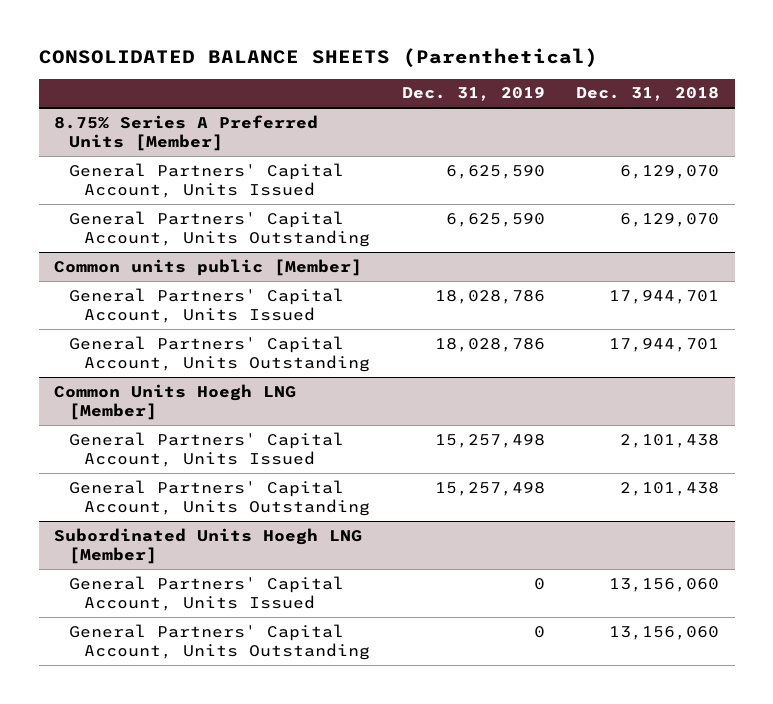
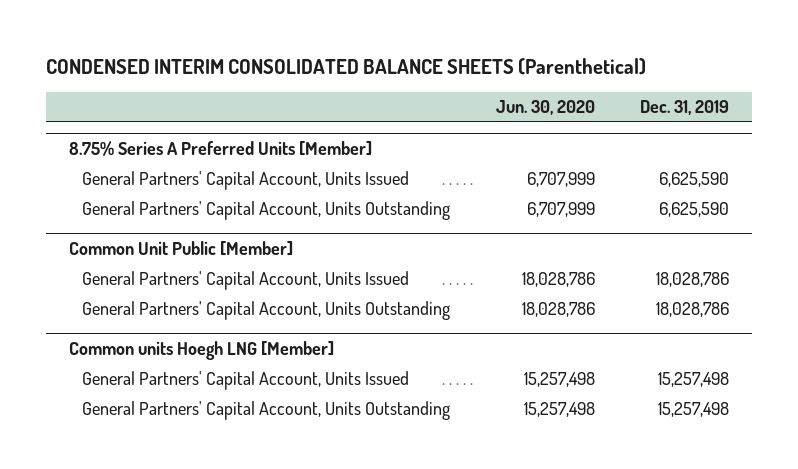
[38,47,598,67] CONSOLIDATED BALANCE SHEETS (Parenthetical) -> [45,57,646,75] CONDENSED INTERIM CONSOLIDATED BALANCE SHEETS (Parenthetical)
[576,87,720,102] Dec. 31, 2018 -> none
none -> [495,100,595,116] Jun. 30, 2020
[54,258,363,276] Common units public [Member] -> [68,240,293,256] Common Unit Public [Member]
[54,383,297,420] Common Units Hoegh LNG [Member] -> [68,340,334,360] Common units Hoegh LNG [Member]
[54,527,363,564] Subordinated Units Hoegh LNG [Member] -> none
[69,575,345,611] General Partners' Capital Account, Units Issued -> none
[69,623,371,660] General Partners' Capital Account, Units Outstanding -> none

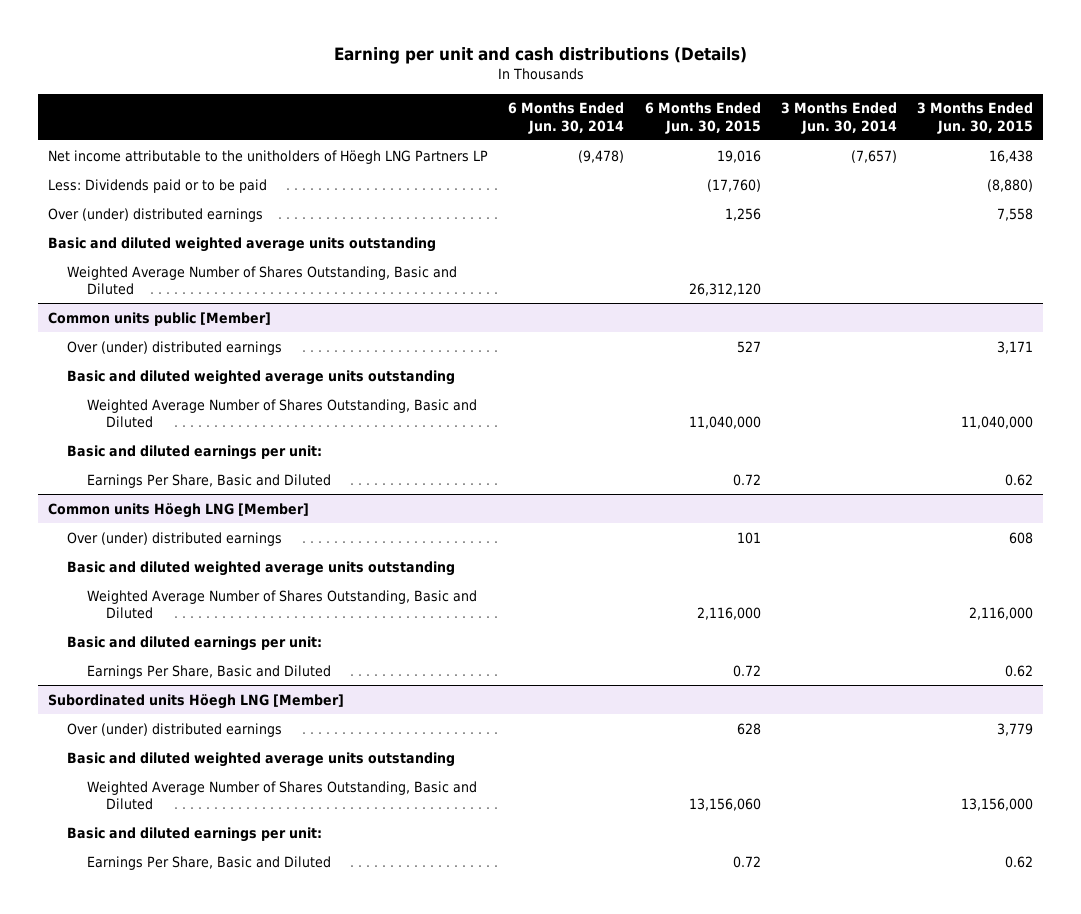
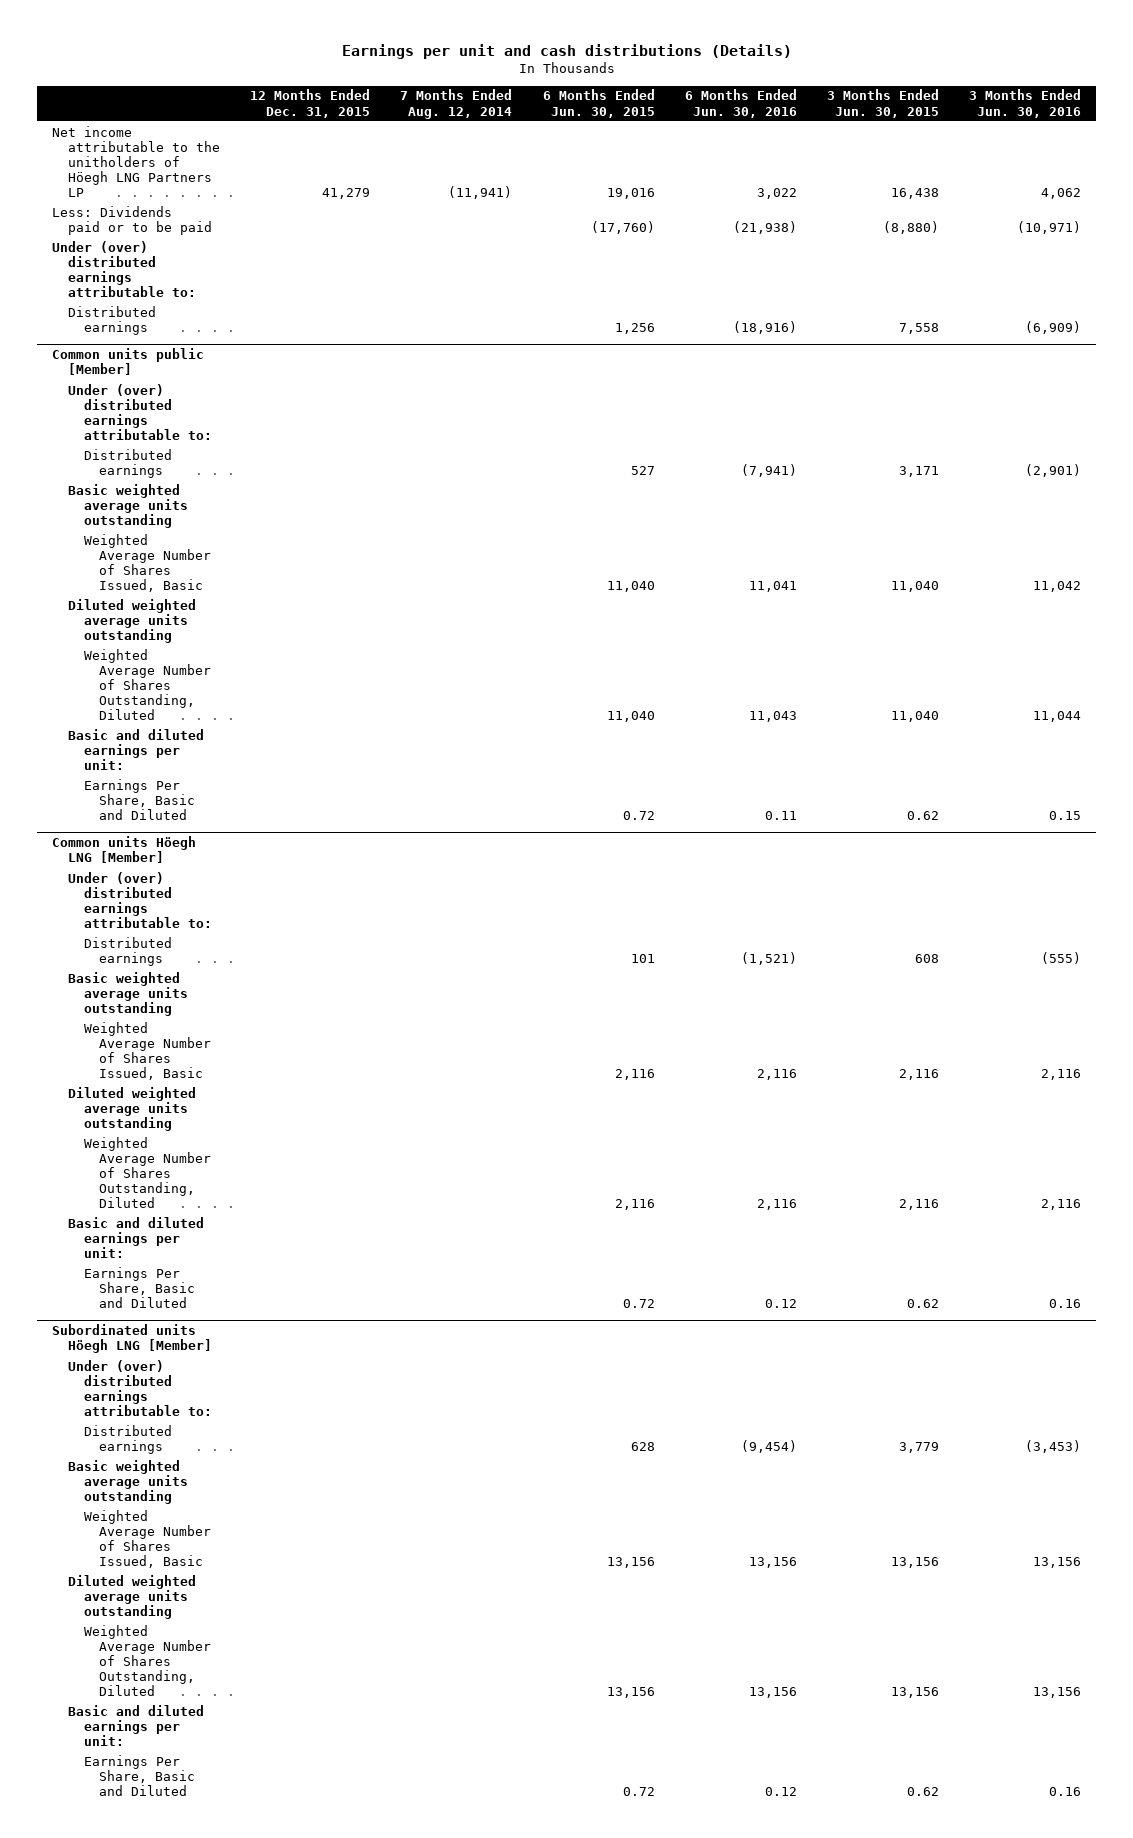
[333,47,747,65] Earning per unit and cash distributions (Details) -> [341,44,792,60] Earnings per unit and cash distributions (Details)
[508,102,625,134] 6 Months Ended Jun. 30, 2014 -> none
[780,102,897,134] 3 Months Ended Jun. 30, 2014 -> none
none -> [250,89,371,118] 12 Months Ended Dec. 31, 2015
none -> [400,89,513,119] 7 Months Ended Aug. 12, 2014
none -> [684,89,797,118] 6 Months Ended Jun. 30, 2016
none -> [969,89,1082,118] 3 Months Ended Jun. 30, 2016
[48,236,437,252] Basic and diluted weighted average units outstanding -> none
[67,265,458,296] Weighted Average Number of Shares Outstanding, Basic and Diluted -> none
none -> [51,240,196,297] Under (over) distributed earnings attributable to:
[48,207,264,222] Over (under) distributed earnings -> [67,305,156,335] Distributed earnings
none -> [67,383,212,440] Under (over) distributed earnings attributable to:
[67,340,283,355] Over (under) distributed earnings -> [83,448,172,478] Distributed earnings
none -> [67,483,188,528] Basic weighted average units outstanding
none -> [83,533,212,592] Weighted Average Number of Shares Issued, Basic
[67,369,456,385] Basic and diluted weighted average units outstanding -> [67,598,196,643] Diluted weighted average units outstanding
[86,398,477,429] Weighted Average Number of Shares Outstanding, Basic and Diluted -> [83,648,212,721] Weighted Average Number of Shares Outstanding, Diluted
[688,416,761,430] 11,040,000 -> [606,711,655,723] 11,040
[961,416,1034,430] 11,040,000 -> [890,711,939,723] 11,040
none -> [67,871,212,928] Under (over) distributed earnings attributable to:
[67,531,283,546] Over (under) distributed earnings -> [83,936,172,966] Distributed earnings
none -> [67,971,188,1016] Basic weighted average units outstanding
none -> [83,1021,212,1080] Weighted Average Number of Shares Issued, Basic
[67,560,456,576] Basic and diluted weighted average units outstanding -> [67,1086,196,1131] Diluted weighted average units outstanding
[86,589,477,620] Weighted Average Number of Shares Outstanding, Basic and Diluted -> [83,1136,212,1209] Weighted Average Number of Shares Outstanding, Diluted
[696,607,761,621] 2,116,000 -> [614,1199,655,1211] 2,116
[969,607,1034,621] 2,116,000 -> [898,1199,939,1211] 2,116
none -> [67,1359,212,1416] Under (over) distributed earnings attributable to:
[67,722,283,737] Over (under) distributed earnings -> [83,1424,172,1454] Distributed earnings
none -> [67,1459,188,1504] Basic weighted average units outstanding
none -> [83,1509,212,1568] Weighted Average Number of Shares Issued, Basic
[67,751,456,767] Basic and diluted weighted average units outstanding -> [67,1574,196,1619] Diluted weighted average units outstanding
[86,780,477,811] Weighted Average Number of Shares Outstanding, Basic and Diluted -> [83,1624,212,1697] Weighted Average Number of Shares Outstanding, Diluted
[688,798,761,812] 13,156,060 -> [606,1687,655,1699] 13,156
[961,798,1034,812] 13,156,000 -> [890,1687,939,1699] 13,156

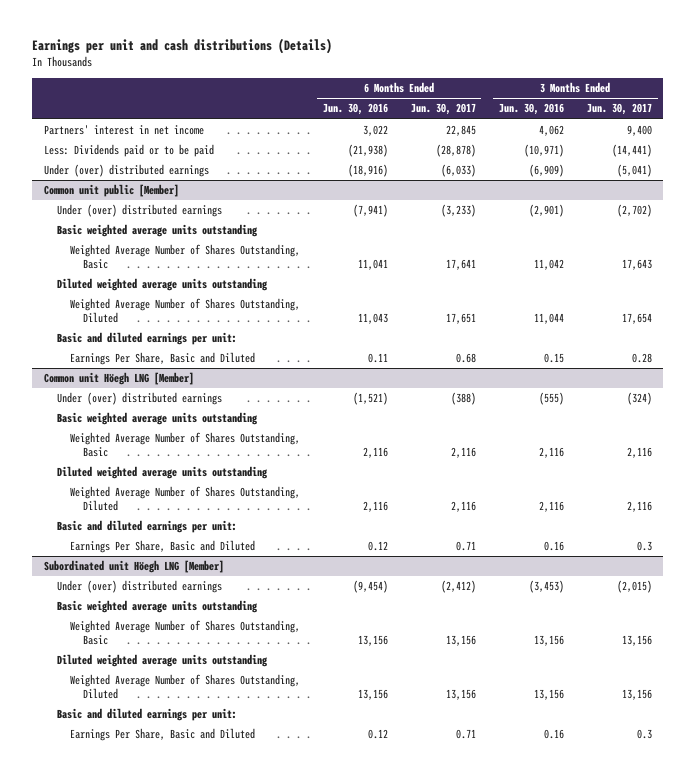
[250,89,371,118] 12 Months Ended Dec. 31, 2015 -> none
[400,89,513,119] 7 Months Ended Aug. 12, 2014 -> none
[542,89,655,118] 6 Months Ended Jun. 30, 2015 -> none
[826,89,939,118] 3 Months Ended Jun. 30, 2015 -> none
none -> [410,103,476,116] Jun. 30, 2017
none -> [586,103,652,116] Jun. 30, 2017
[51,125,220,198] Net income attributable to the unitholders of Höegh LNG Partners LP -> [43,125,204,136] Partners' interest in net income
[51,240,196,297] Under (over) distributed earnings attributable to: -> none
[67,383,212,440] Under (over) distributed earnings attributable to: -> none
[67,305,156,335] Distributed earnings -> [43,164,209,178] Under (over) distributed earnings
[51,348,204,376] Common units public [Member] -> [43,184,179,198] Common unit public [Member]
[83,448,172,478] Distributed earnings -> [56,204,222,218] Under (over) distributed earnings
[83,533,212,592] Weighted Average Number of Shares Issued, Basic -> [69,244,300,270] Weighted Average Number of Shares Outstanding, Basic
[67,871,212,928] Under (over) distributed earnings attributable to: -> none
[51,836,196,864] Common units Höegh LNG [Member] -> [43,372,194,386] Common unit Höegh LNG [Member]
[83,936,172,966] Distributed earnings -> [56,392,222,406] Under (over) distributed earnings
[83,1021,212,1080] Weighted Average Number of Shares Issued, Basic -> [69,432,300,458] Weighted Average Number of Shares Outstanding, Basic
[67,1359,212,1416] Under (over) distributed earnings attributable to: -> none
[51,1324,212,1354] Subordinated units Höegh LNG [Member] -> [43,560,224,574] Subordinated unit Höegh LNG [Member]
[83,1424,172,1454] Distributed earnings -> [56,580,222,594] Under (over) distributed earnings
[83,1509,212,1568] Weighted Average Number of Shares Issued, Basic -> [69,620,300,646] Weighted Average Number of Shares Outstanding, Basic

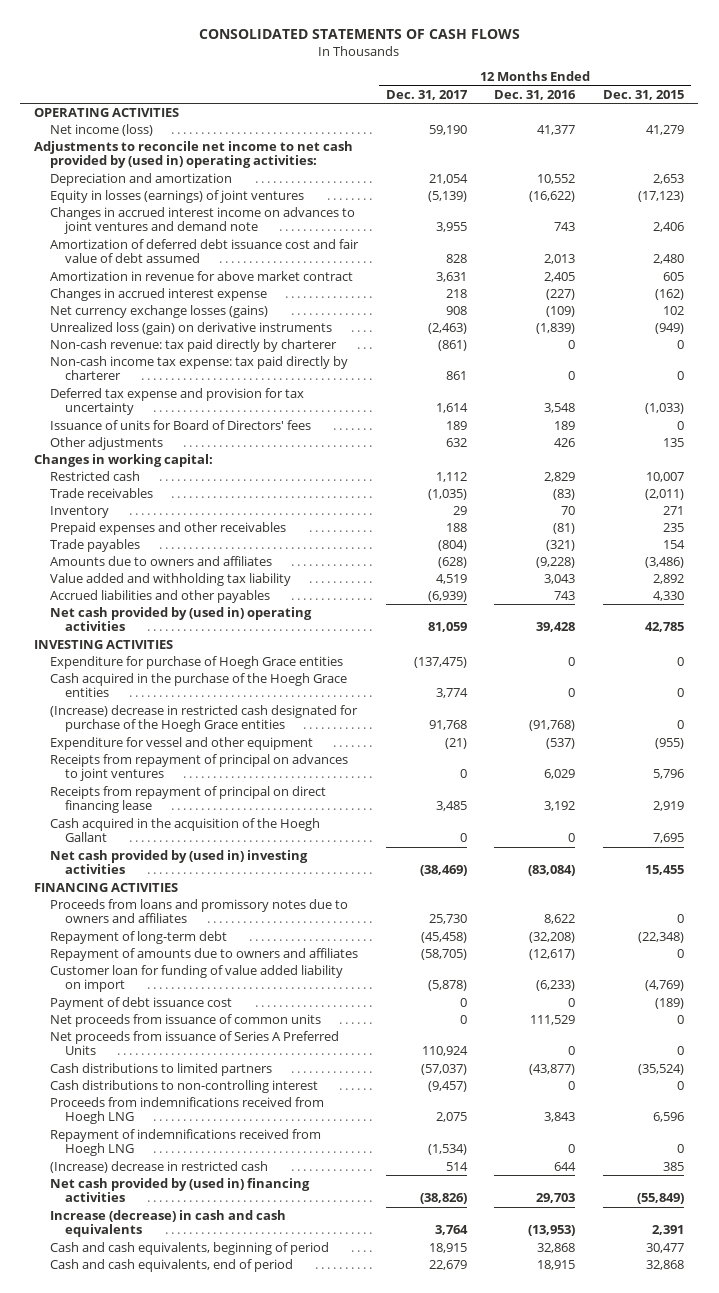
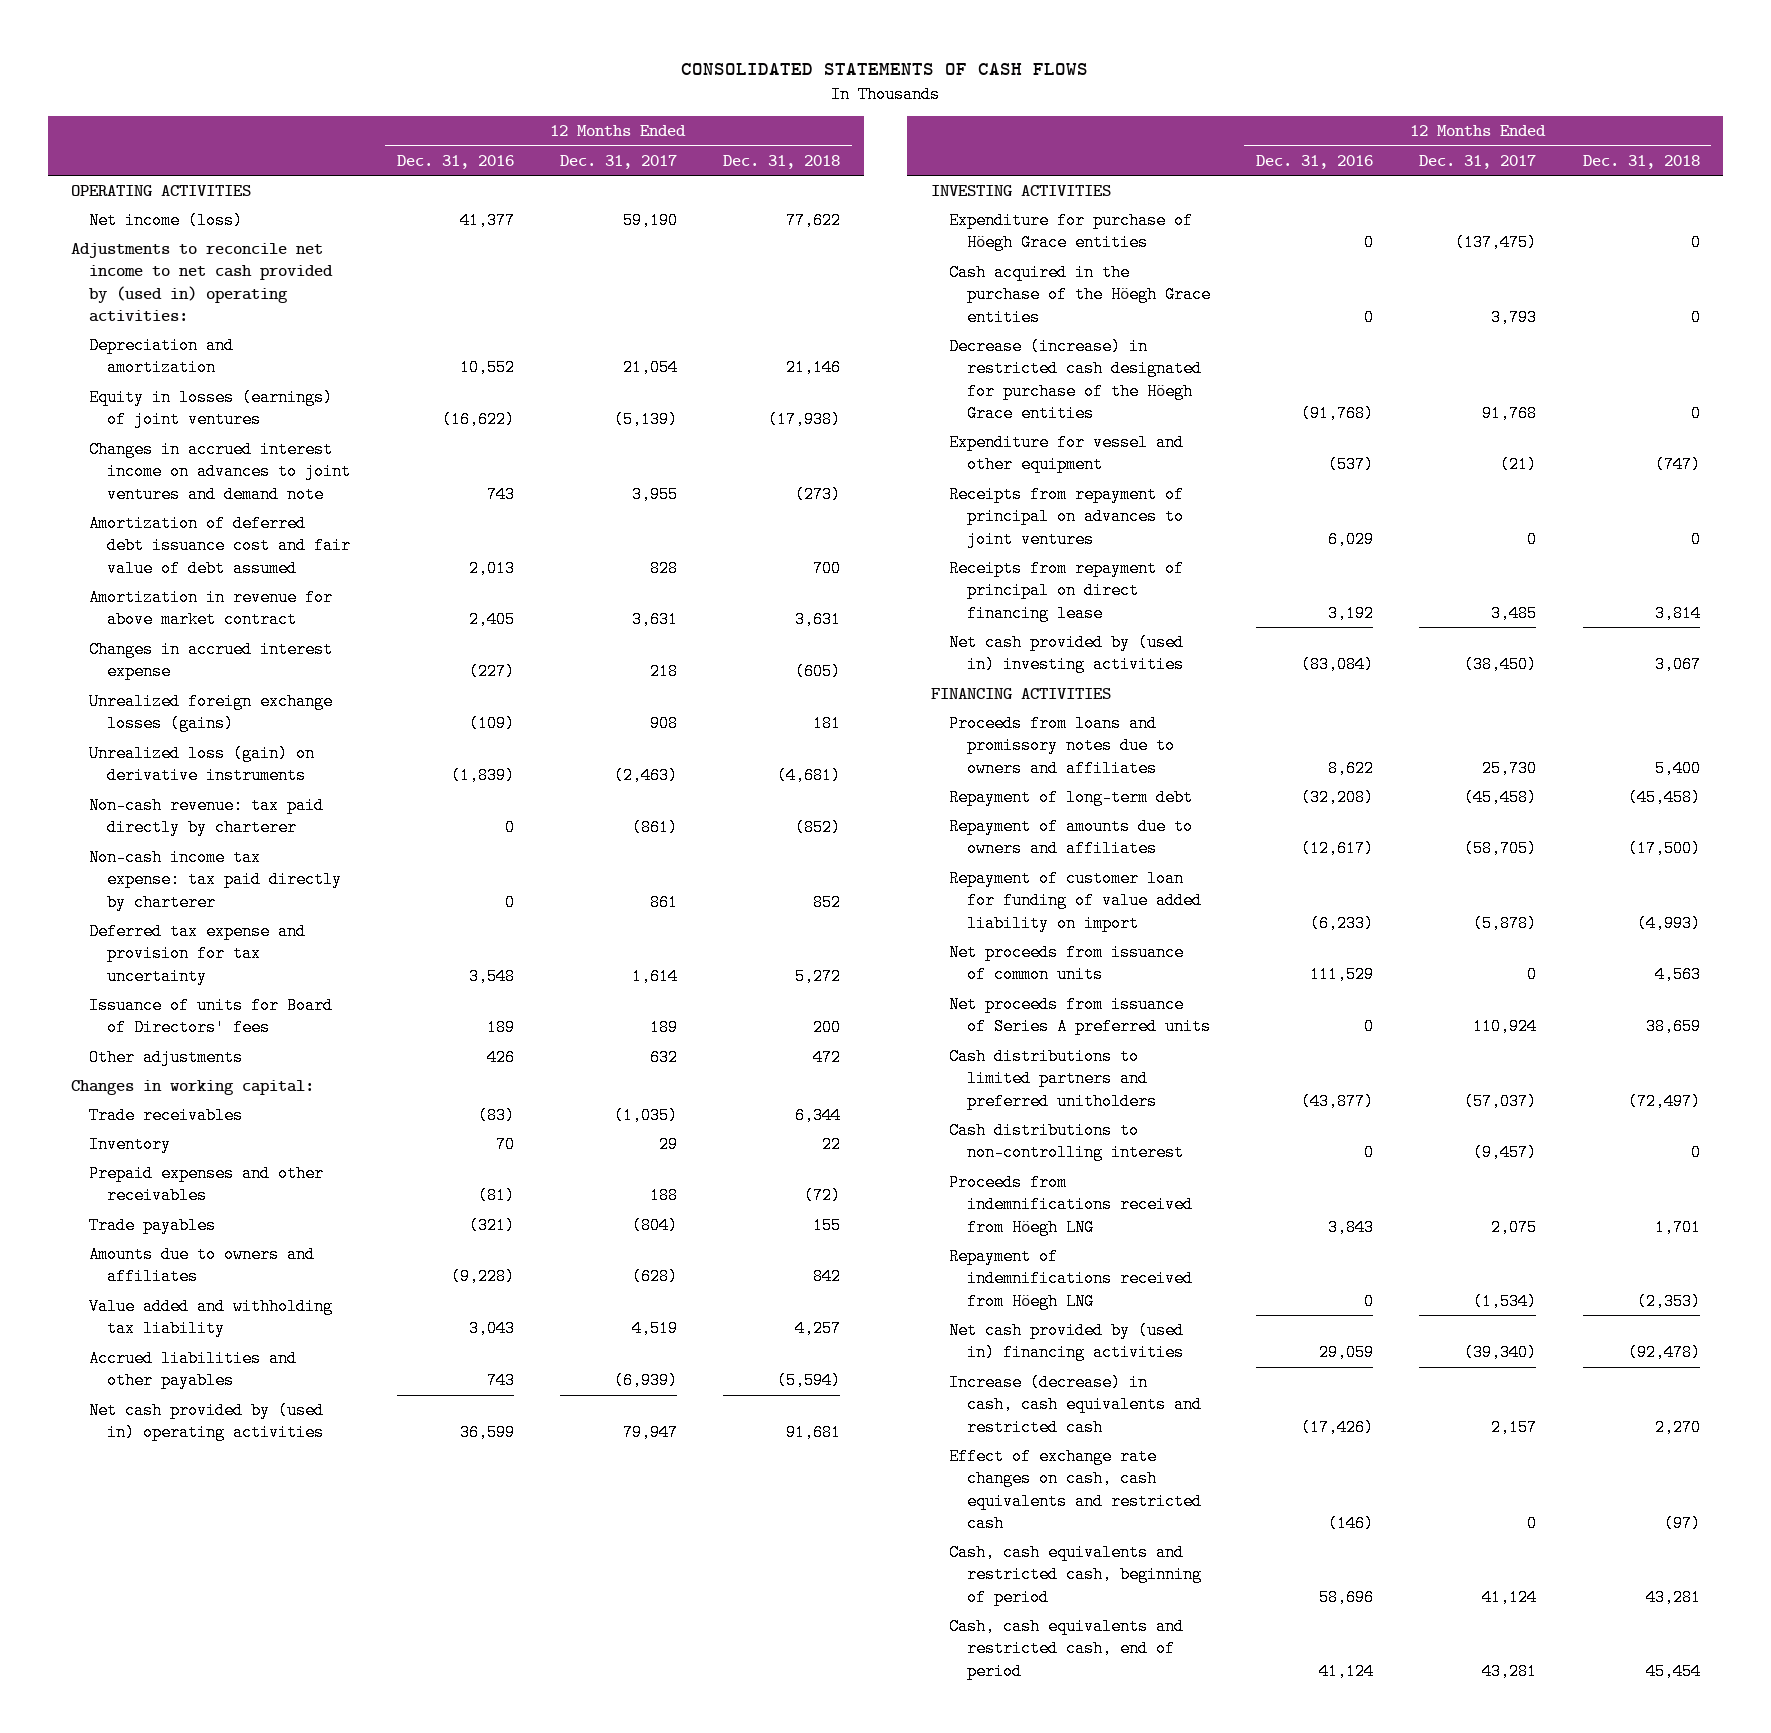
[603,89,685,100] Dec. 31, 2015 -> none
none -> [723,154,841,169] Dec. 31, 2018
[49,305,268,319] Net currency exchange losses (gains) -> [89,693,334,733] Unrealized foreign exchange losses (gains)
[49,471,140,482] Restricted cash -> none
[427,622,467,633] 81,059 -> [622,1424,678,1442] 79,947
[536,622,576,633] 39,428 -> [459,1424,515,1442] 36,599
[49,656,343,670] Expenditure for purchase of Hoegh Grace entities -> [948,212,1193,252] Expenditure for purchase of Höegh Grace entities
[49,673,347,698] Cash acquired in the purchase of the Hoegh Grace entities -> [948,264,1211,326] Cash acquired in the purchase of the Höegh Grace entities
[435,688,468,699] 3,774 -> [1491,308,1538,326] 3,793
[49,705,358,733] (Increase) decrease in restricted cash designated for purchase of the Hoegh Grace entities -> [948,338,1202,422] Decrease (increase) in restricted cash designated for purchase of the Höegh Grace entities
[49,818,320,843] Cash acquired in the acquisition of the Hoegh Gallant -> none
[419,865,467,877] (38,469) -> [1464,656,1538,674] (38,450)
[49,997,232,1011] Payment of debt issuance cost -> none
[49,965,343,993] Customer loan for funding of value added liability on import -> [948,870,1202,932] Repayment of customer loan for funding of value added liability on import
[49,1031,339,1056] Net proceeds from issuance of Series A Preferred Units -> [948,996,1211,1036] Net proceeds from issuance of Series A preferred units
[49,1063,272,1077] Cash distributions to limited partners -> [948,1048,1157,1110] Cash distributions to limited partners and preferred unitholders
[49,1161,268,1174] (Increase) decrease in restricted cash -> none
[49,1097,324,1125] Proceeds from indemnifications received from Hoegh LNG -> [948,1174,1193,1236] Proceeds from indemnifications received from Höegh LNG
[49,1129,321,1157] Repayment of indemnifications received from Hoegh LNG -> [948,1248,1193,1310] Repayment of indemnifications received from Höegh LNG
[419,1193,467,1205] (38,826) -> [1464,1344,1538,1362] (39,340)
[536,1193,576,1204] 29,703 -> [1318,1344,1374,1362] 29,059
[49,1210,286,1238] Increase (decrease) in cash and cash equivalents -> [948,1374,1202,1436] Increase (decrease) in cash, cash equivalents and restricted cash
[434,1225,468,1236] 3,764 -> [1491,1418,1538,1436] 2,157
[528,1225,576,1237] (13,953) -> [1300,1418,1374,1436] (17,426)
none -> [948,1448,1202,1532] Effect of exchange rate changes on cash, cash equivalents and restricted cash
[49,1242,329,1256] Cash and cash equivalents, beginning of period -> [948,1544,1202,1606] Cash, cash equivalents and restricted cash, beginning of period
[428,1243,467,1254] 18,915 -> [1482,1588,1538,1606] 41,124
[537,1243,576,1254] 32,868 -> [1318,1588,1374,1606] 58,696
[49,1259,293,1273] Cash and cash equivalents, end of period -> [948,1618,1184,1680] Cash, cash equivalents and restricted cash, end of period
[428,1260,467,1271] 22,679 -> [1482,1662,1538,1680] 43,281
[537,1260,576,1271] 18,915 -> [1318,1662,1374,1680] 41,124

